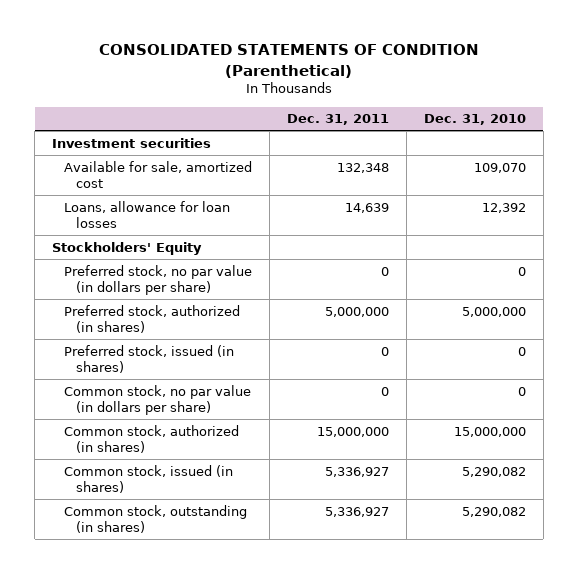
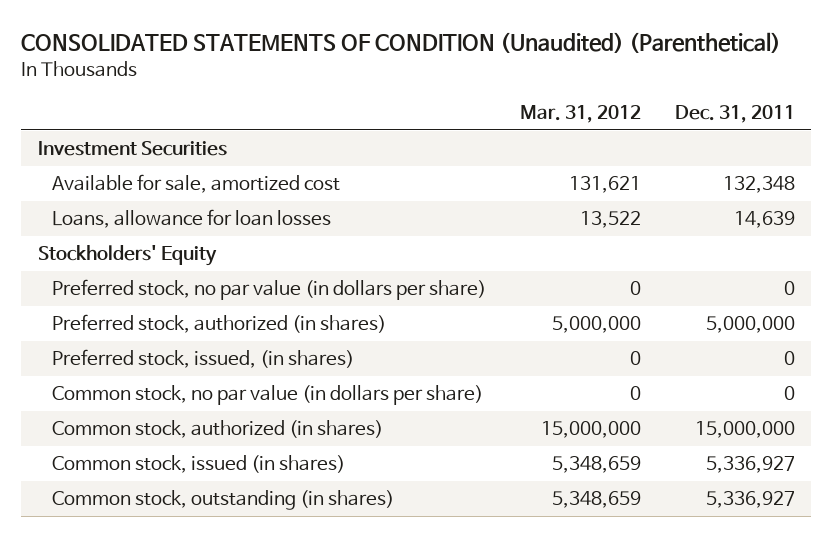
[99,44,480,78] CONSOLIDATED STATEMENTS OF CONDITION (Parenthetical) -> [20,32,781,54] CONSOLIDATED STATEMENTS OF CONDITION (Unaudited) (Parenthetical)
[423,114,526,126] Dec. 31, 2010 -> none
none -> [519,104,641,123] Mar. 31, 2012
[52,137,212,148] Investment securities -> [37,141,227,157] Investment Securities
[64,344,235,374] Preferred stock, issued (in shares) -> [52,349,355,369] Preferred stock, issued, (in shares)

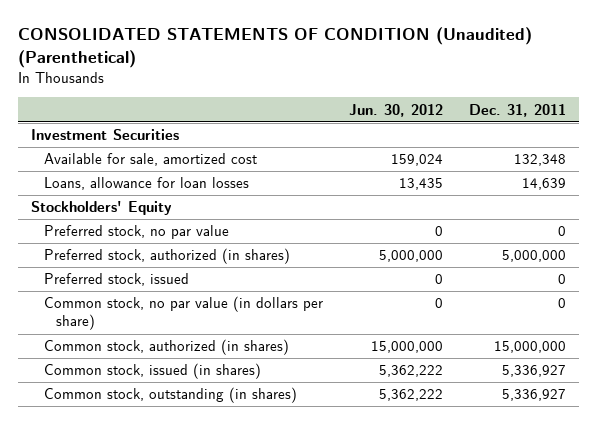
[519,104,641,123] Mar. 31, 2012 -> none
none -> [348,103,443,117] Jun. 30, 2012
[52,279,487,301] Preferred stock, no par value (in dollars per share) -> [43,225,229,240] Preferred stock, no par value
[52,349,355,369] Preferred stock, issued, (in shares) -> [43,273,189,287] Preferred stock, issued

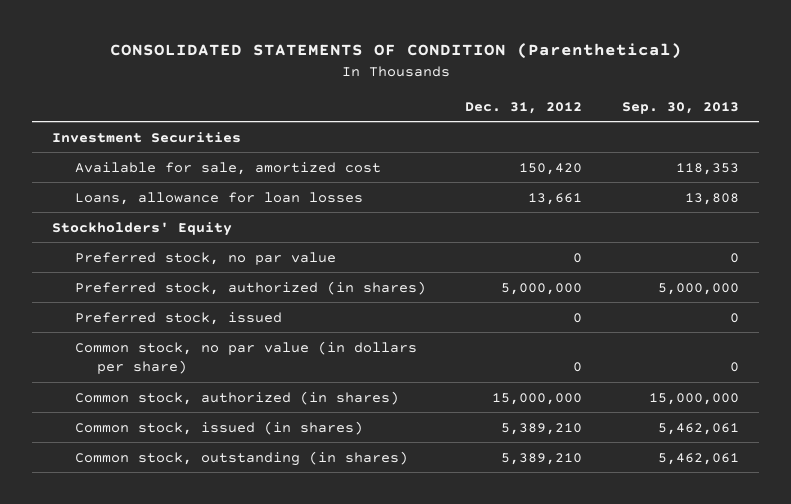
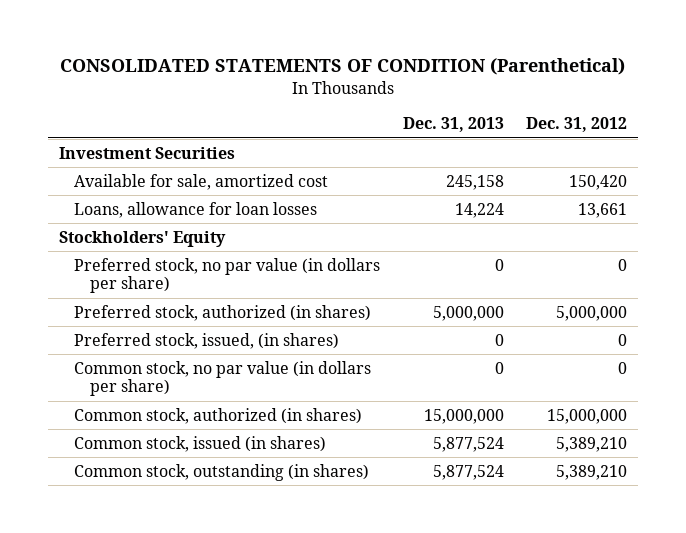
[622,101,740,114] Sep. 30, 2013 -> none
none -> [402,117,504,133] Dec. 31, 2013
[74,251,336,265] Preferred stock, no par value -> [74,257,381,294] Preferred stock, no par value (in dollars per share)
[74,311,282,325] Preferred stock, issued -> [74,332,340,349] Preferred stock, issued, (in shares)

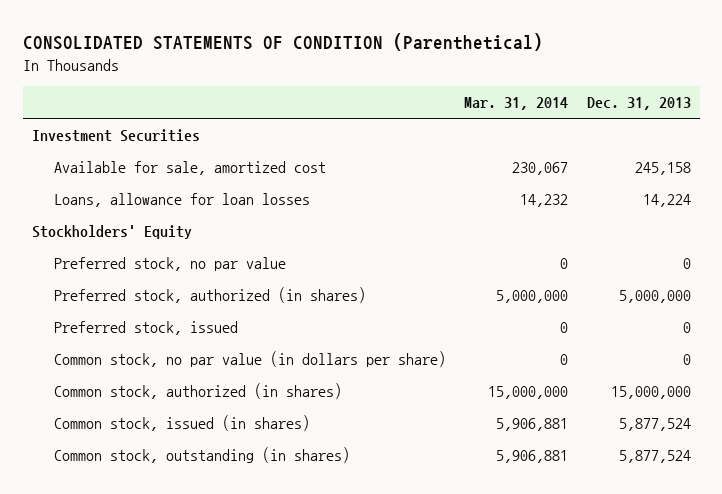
[526,117,628,133] Dec. 31, 2012 -> none
none -> [464,97,569,111] Mar. 31, 2014
[74,257,381,294] Preferred stock, no par value (in dollars per share) -> [53,257,286,272] Preferred stock, no par value
[74,332,340,349] Preferred stock, issued, (in shares) -> [53,321,238,336] Preferred stock, issued

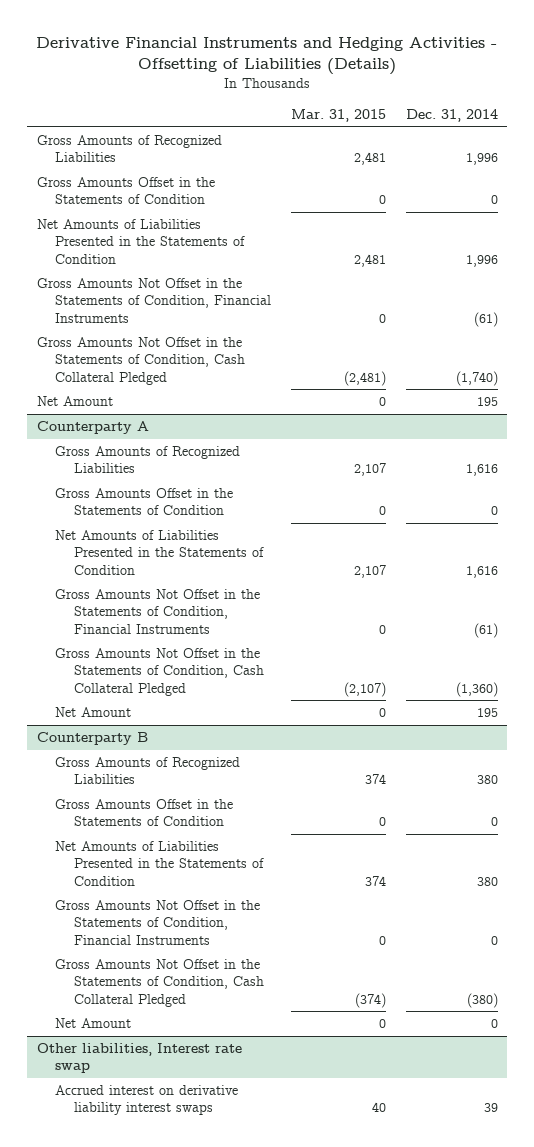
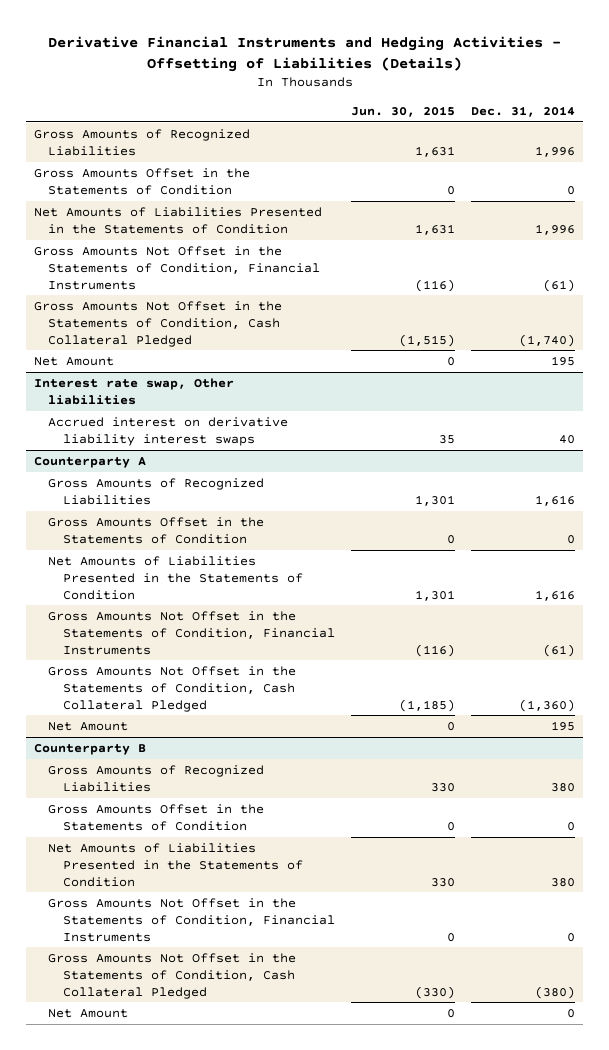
[290,108,386,122] Mar. 31, 2015 -> none
none -> [350,106,455,118] Jun. 30, 2015
none -> [33,377,234,405] Interest rate swap, Other liabilities
none -> [48,416,289,446] Accrued interest on derivative liability interest swaps
[36,1043,242,1074] Other liabilities, Interest rate swap -> none
[55,1085,239,1116] Accrued interest on derivative liability interest swaps -> none

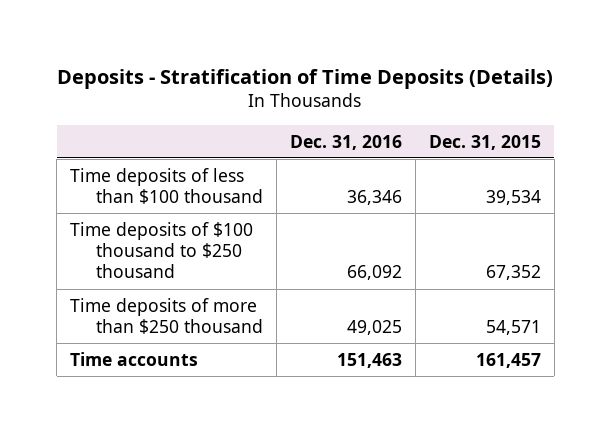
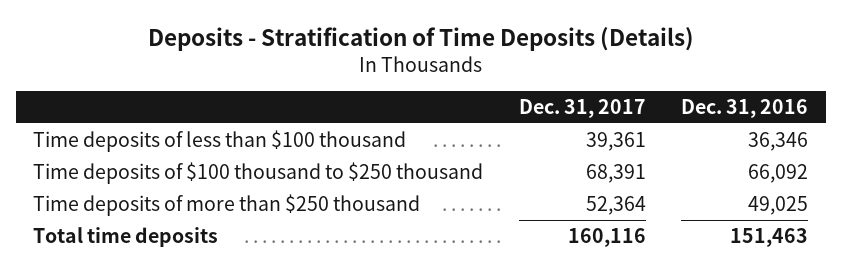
[428,134,541,150] Dec. 31, 2015 -> none
none -> [518,99,646,119] Dec. 31, 2017
[69,351,198,366] Time accounts -> [33,226,219,247] Total time deposits

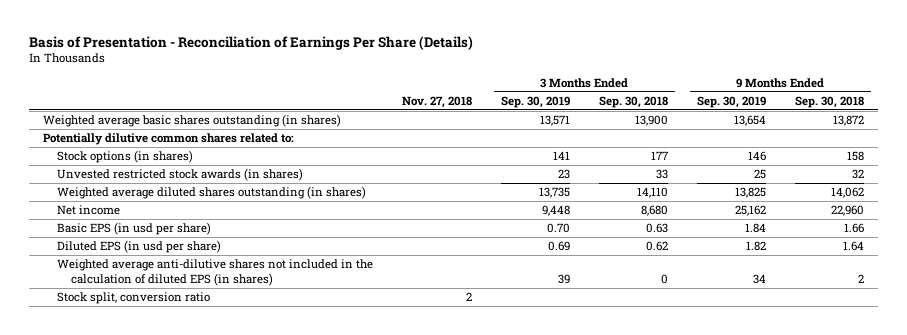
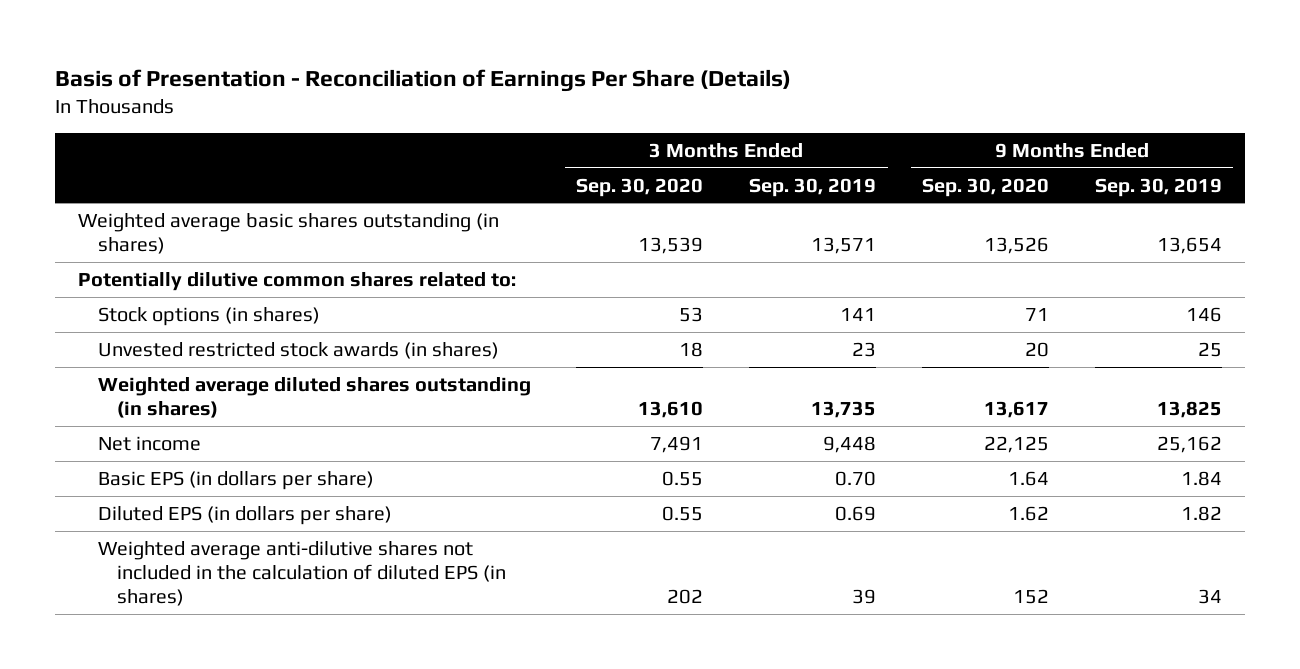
[402,95,473,108] Nov. 27, 2018 -> none
[598,95,668,108] Sep. 30, 2018 -> none
[794,95,864,108] Sep. 30, 2018 -> none
none -> [576,177,704,197] Sep. 30, 2020
none -> [922,177,1050,197] Sep. 30, 2020
[57,222,212,236] Basic EPS (in usd per share) -> [97,470,374,490] Basic EPS (in dollars per share)
[57,240,222,254] Diluted EPS (in usd per share) -> [97,505,392,525] Diluted EPS (in dollars per share)
[57,292,211,305] Stock split, conversion ratio -> none

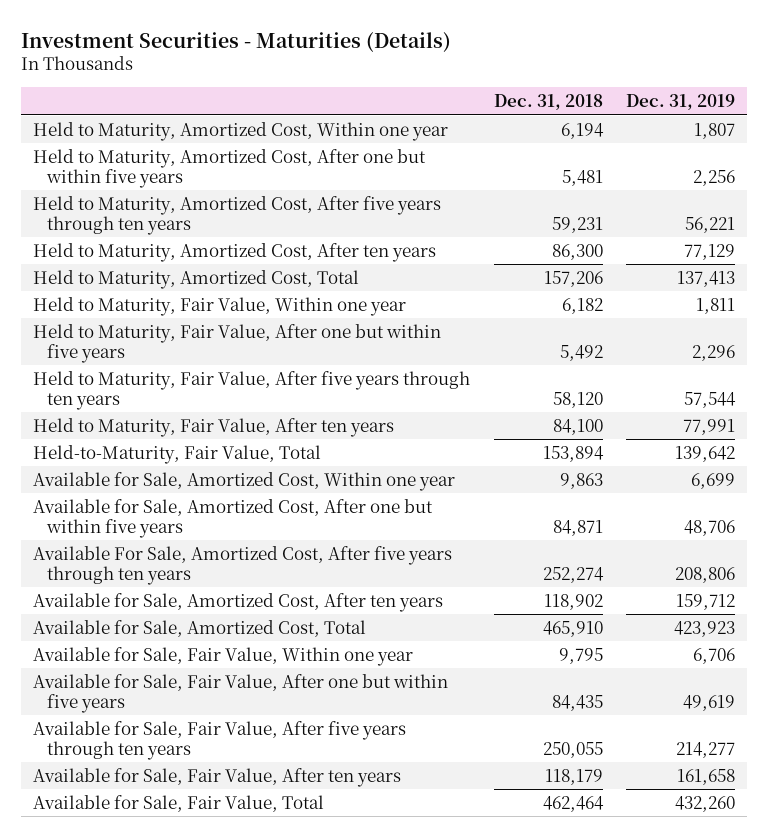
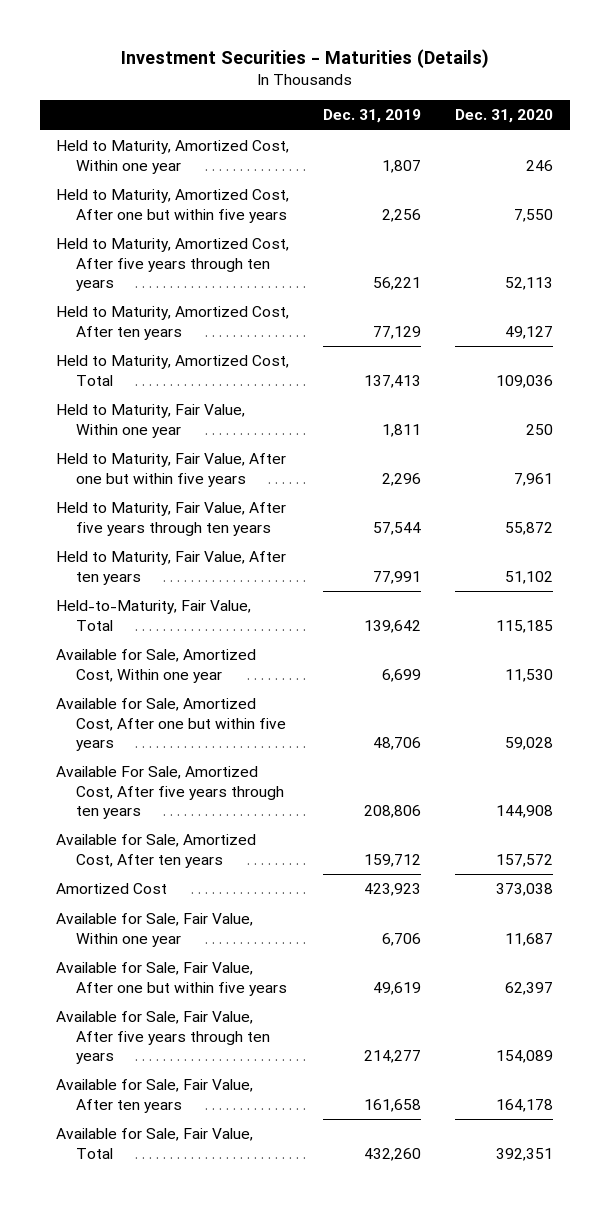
[493,94,603,111] Dec. 31, 2018 -> none
none -> [454,109,553,124] Dec. 31, 2020
[33,619,367,637] Available for Sale, Amortized Cost, Total -> [56,883,168,895] Amortized Cost

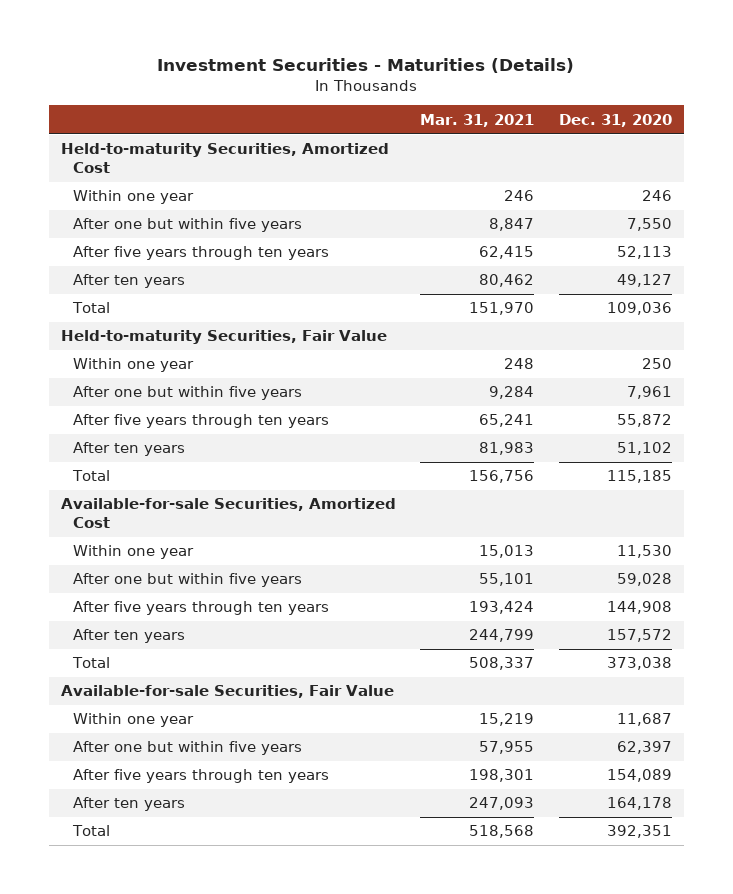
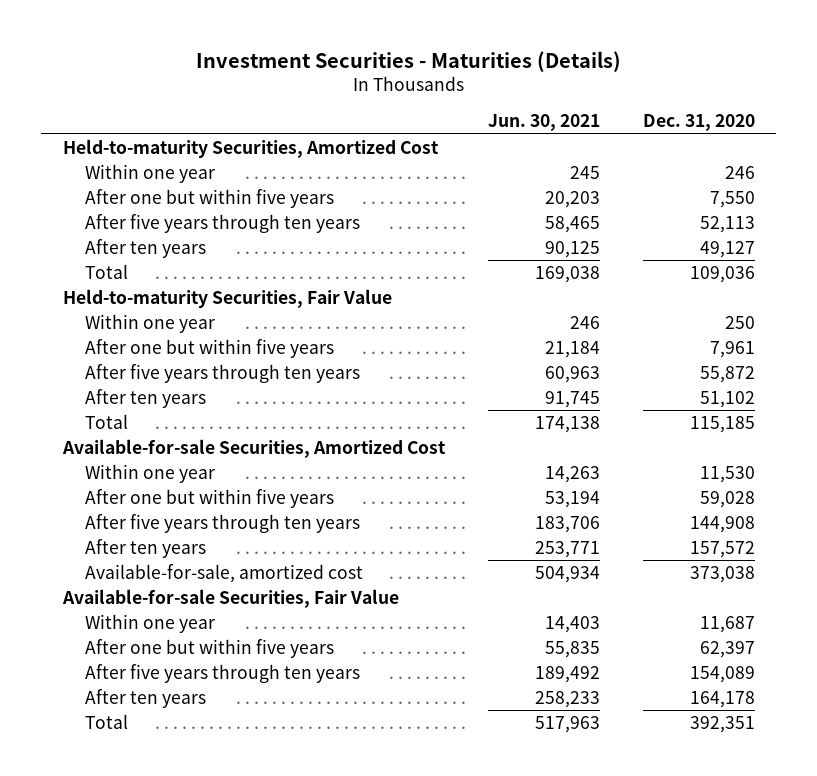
[420,113,535,127] Mar. 31, 2021 -> none
none -> [487,114,600,132] Jun. 30, 2021
[71,657,110,669] Total -> [85,563,364,583] Available-for-sale, amortized cost

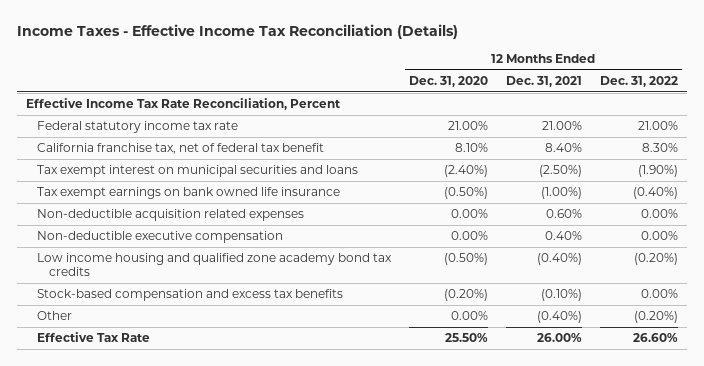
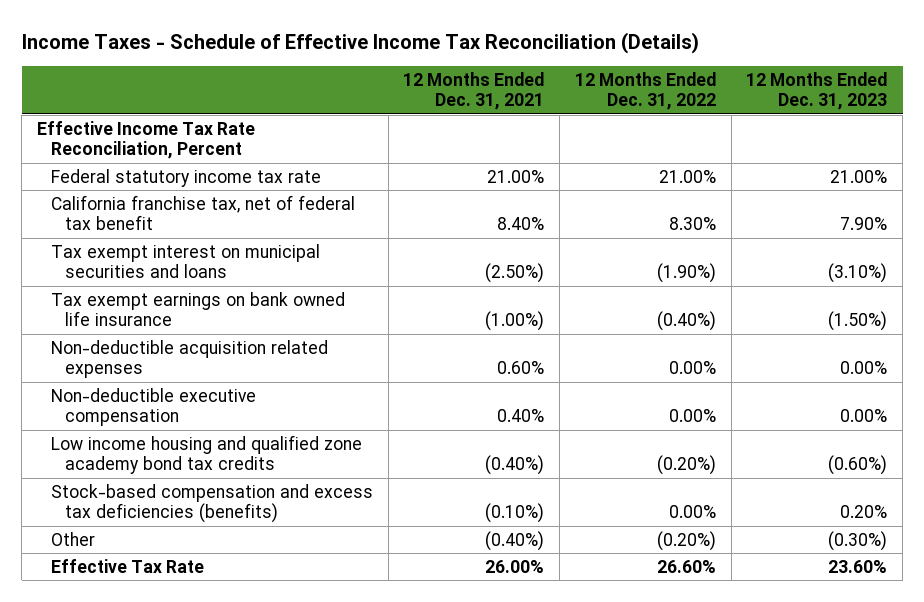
[16,23,458,39] Income Taxes - Effective Income Tax Reconciliation (Details) -> [21,31,699,54] Income Taxes - Schedule of Effective Income Tax Reconciliation (Details)
[409,75,489,87] Dec. 31, 2020 -> none
none -> [746,72,888,111] 12 Months Ended Dec. 31, 2023
[37,289,344,302] Stock-based compensation and excess tax benefits -> [50,483,373,524] Stock-based compensation and excess tax deficiencies (benefits)

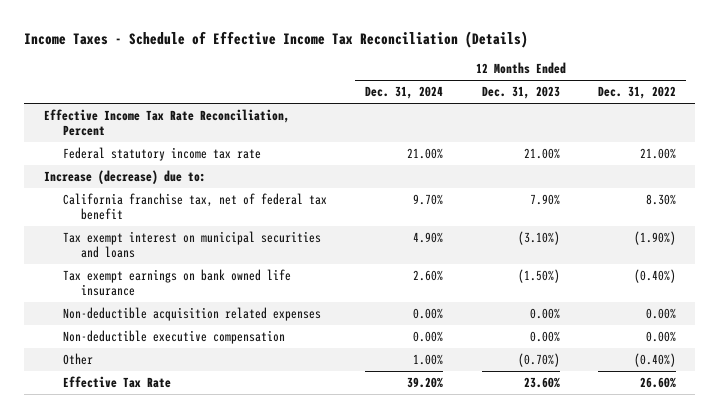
[403,72,545,111] 12 Months Ended Dec. 31, 2021 -> none
none -> [365,86,444,100] Dec. 31, 2024
none -> [43,170,206,185] Increase (decrease) due to:
[50,434,362,475] Low income housing and qualified zone academy bond tax credits -> none
[50,483,373,524] Stock-based compensation and excess tax deficiencies (benefits) -> none
[656,530,716,551] (0.20%) -> [634,353,677,368] (0.40%)
[828,530,888,551] (0.30%) -> [517,353,560,368] (0.70%)

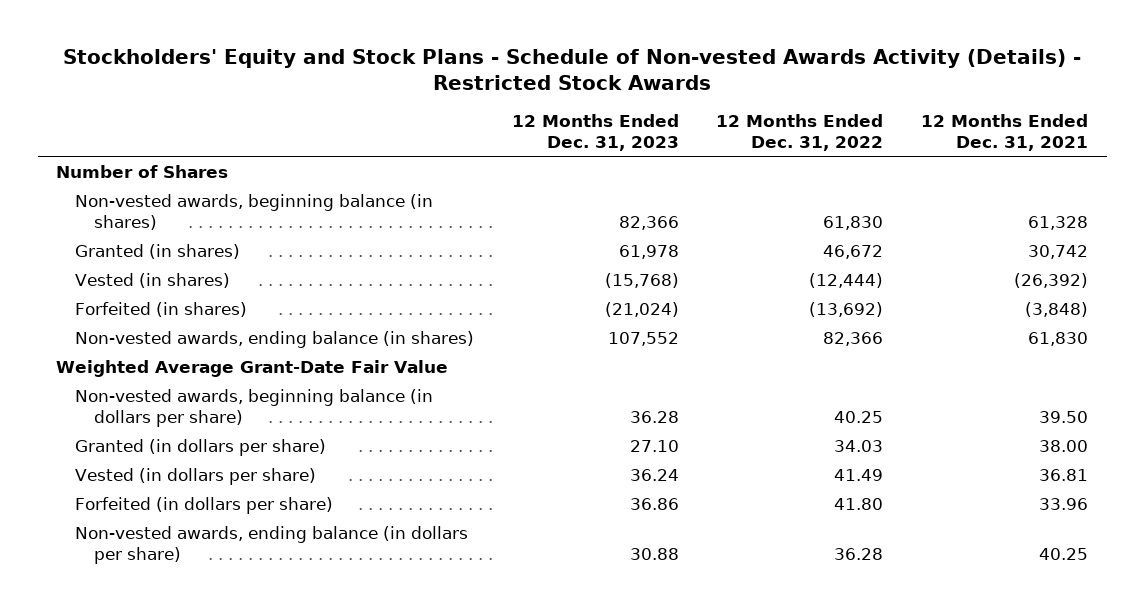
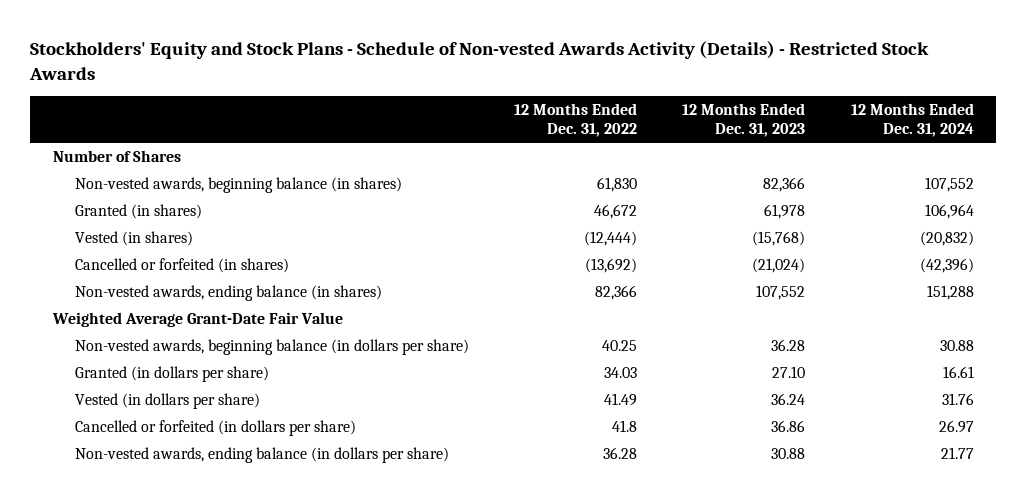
[920,114,1088,152] 12 Months Ended Dec. 31, 2021 -> none
none -> [850,103,974,138] 12 Months Ended Dec. 31, 2024
[75,301,248,317] Forfeited (in shares) -> [74,258,289,274] Cancelled or forfeited (in shares)
[75,496,334,514] Forfeited (in dollars per share) -> [74,420,356,437] Cancelled or forfeited (in dollars per share)
[834,497,884,510] 41.80 -> [611,420,637,433] 41.8

